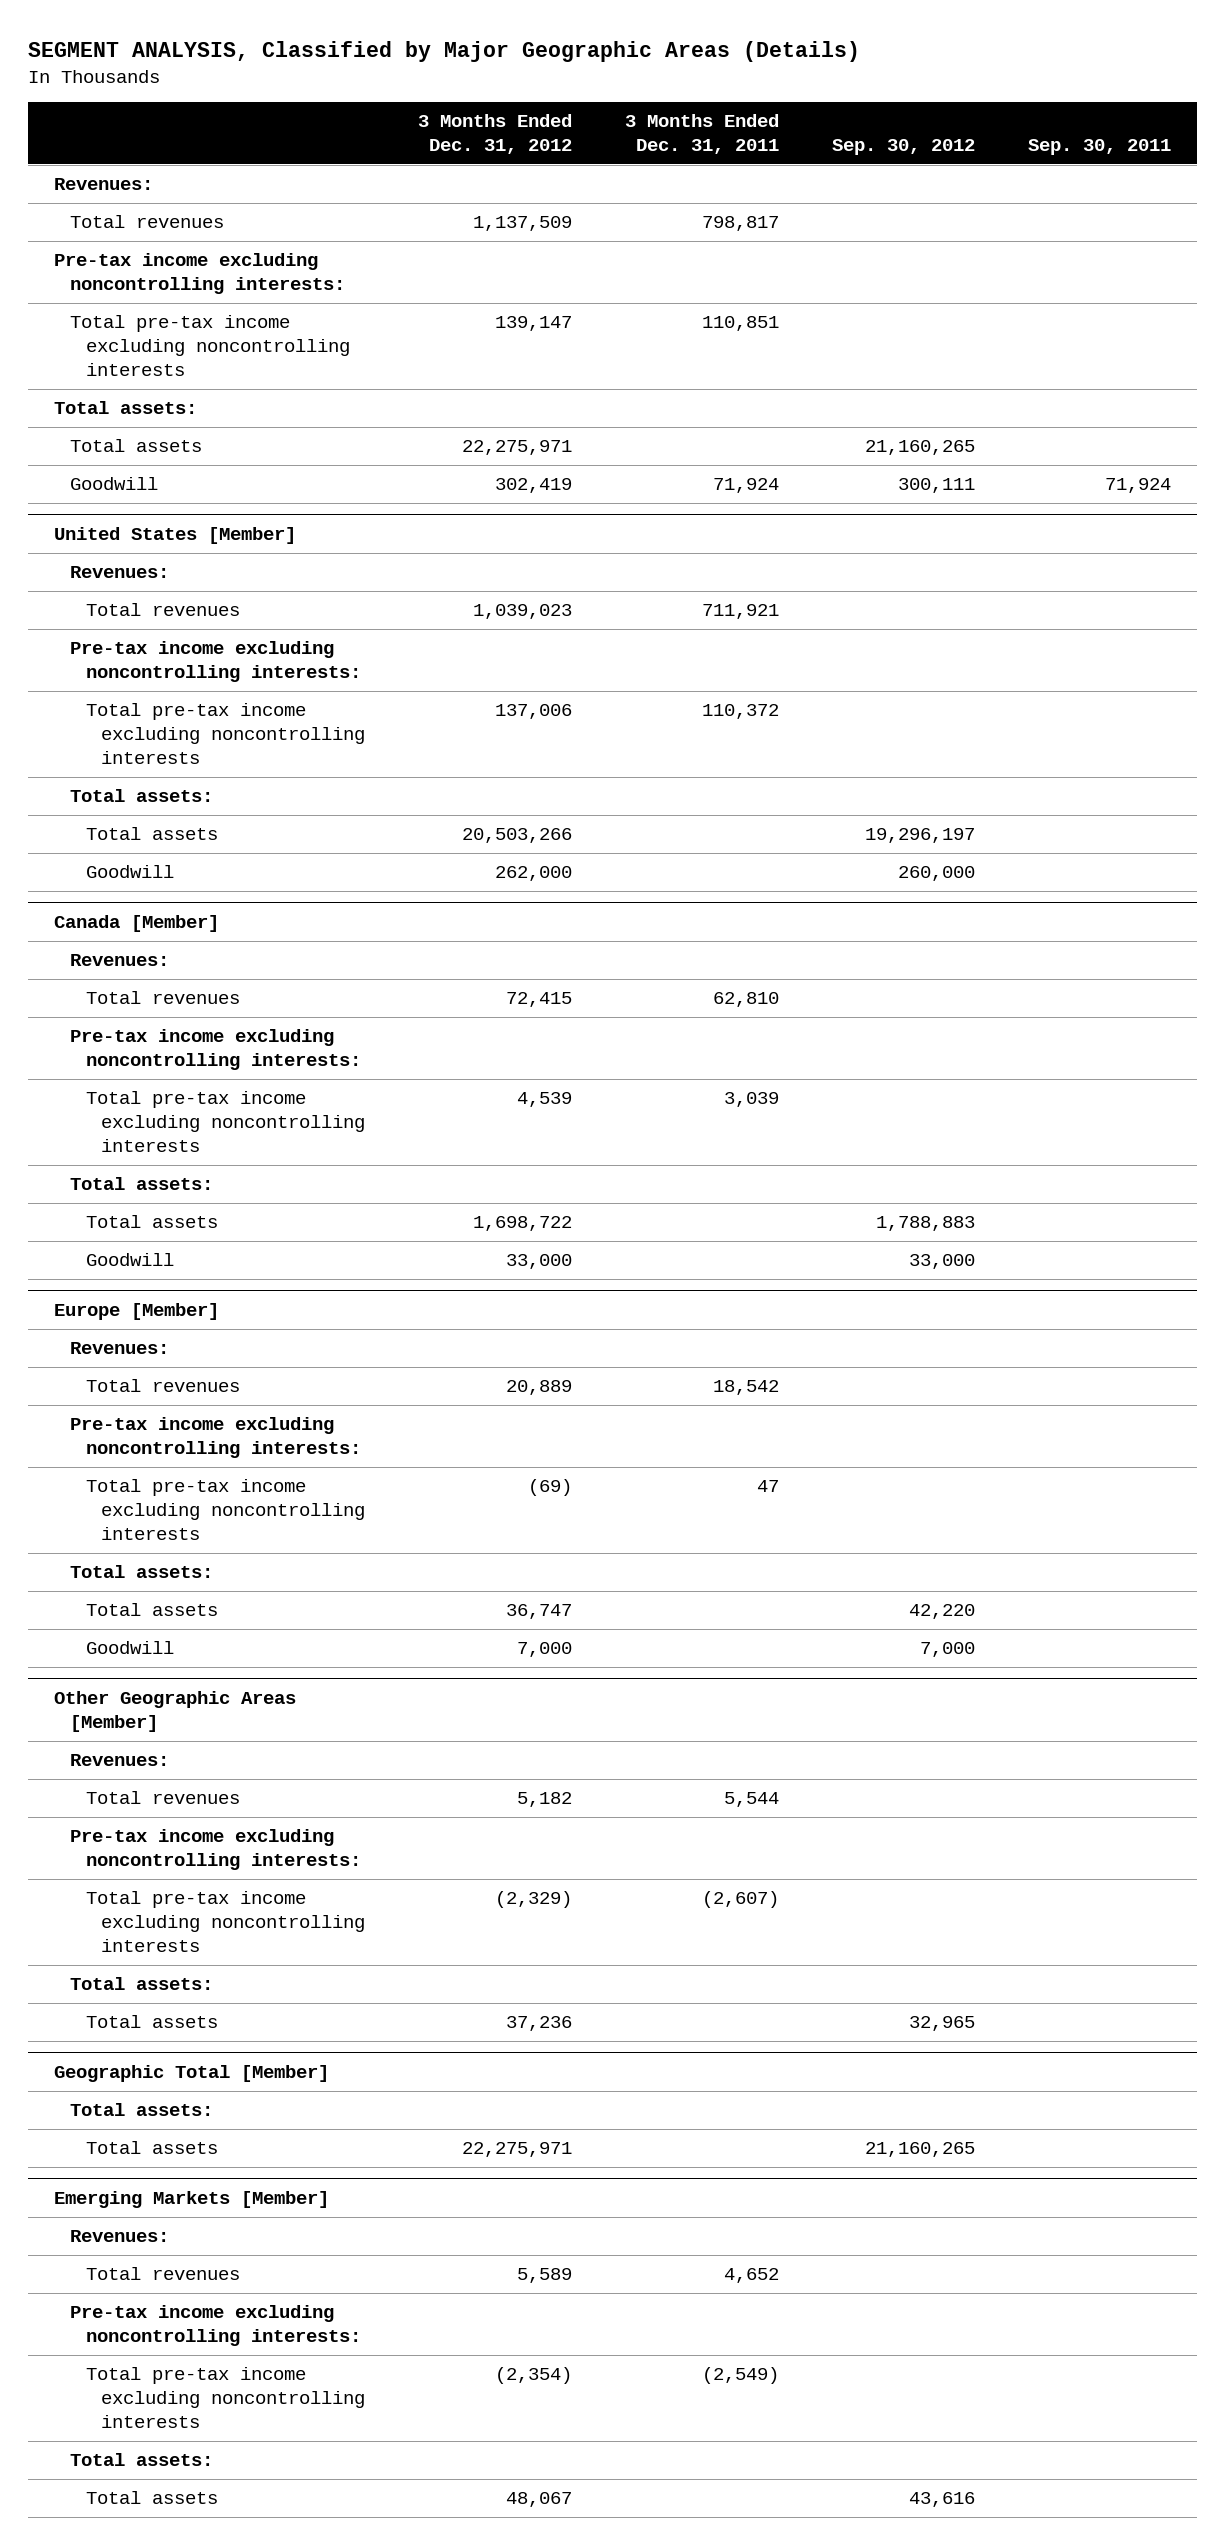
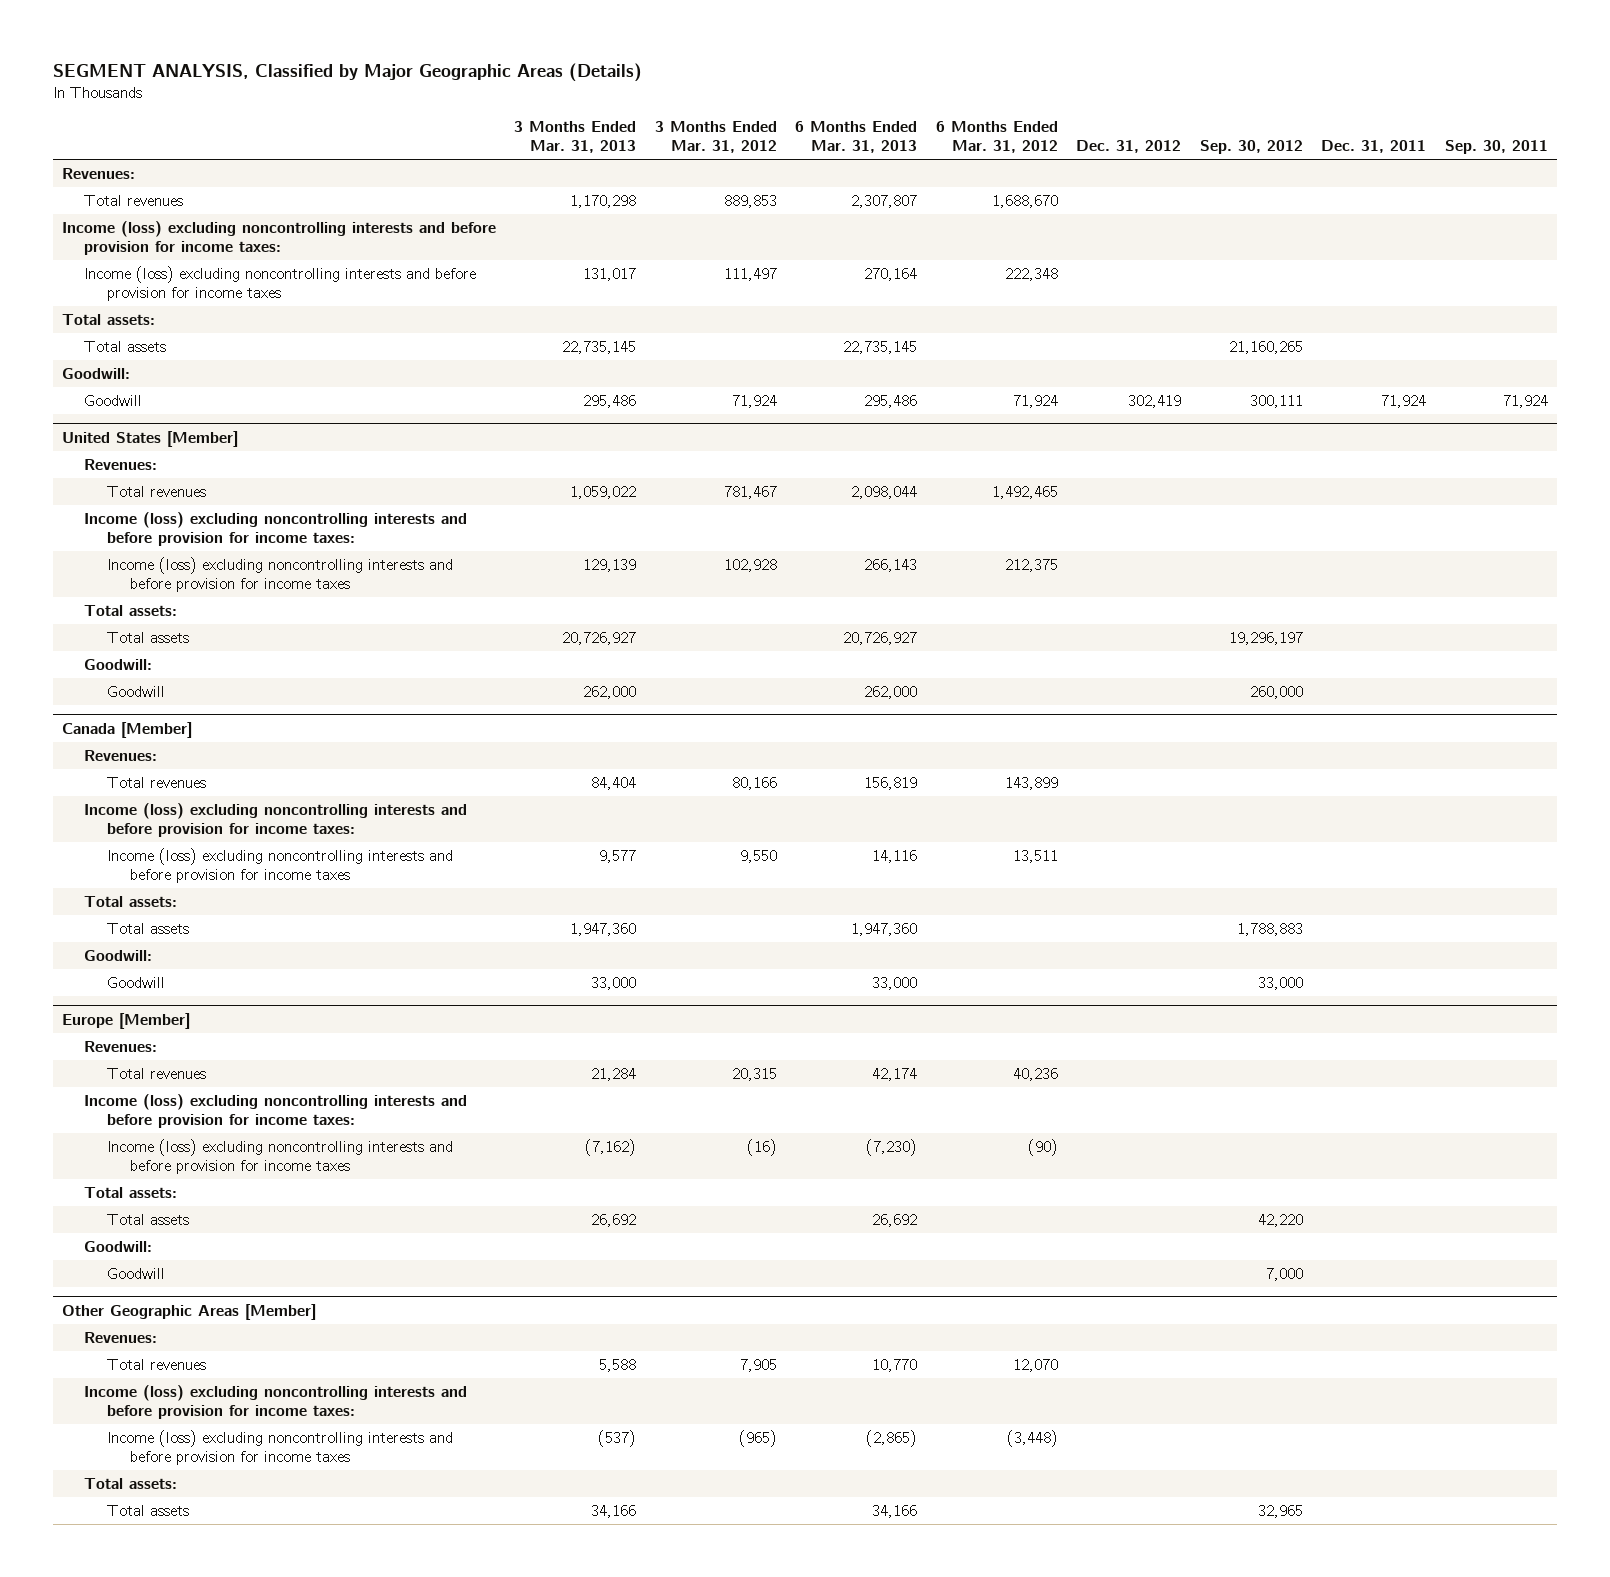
[418,113,573,154] 3 Months Ended Dec. 31, 2012 -> none
[625,113,780,154] 3 Months Ended Dec. 31, 2011 -> none
none -> [514,120,637,154] 3 Months Ended Mar. 31, 2013
none -> [654,120,777,154] 3 Months Ended Mar. 31, 2012
none -> [795,120,918,154] 6 Months Ended Mar. 31, 2013
none -> [935,120,1058,154] 6 Months Ended Mar. 31, 2012
none -> [1076,140,1182,154] Dec. 31, 2012
none -> [1321,140,1427,154] Dec. 31, 2011
[54,253,346,295] Pre-tax income excluding noncontrolling interests: -> none
[70,315,350,377] Total pre-tax income excluding noncontrolling interests -> none
none -> [61,220,496,256] Income (loss) excluding noncontrolling interests and before provision for income taxes:
none -> [84,265,477,302] Income (loss) excluding noncontrolling interests and before provision for income taxes
none -> [61,367,130,379] Goodwill:
[70,641,361,683] Pre-tax income excluding noncontrolling interests: -> none
[85,703,366,765] Total pre-tax income excluding noncontrolling interests -> none
none -> [84,511,468,547] Income (loss) excluding noncontrolling interests and before provision for income taxes:
none -> [107,556,454,593] Income (loss) excluding noncontrolling interests and before provision for income taxes
none -> [84,658,153,670] Goodwill:
[70,1029,361,1071] Pre-tax income excluding noncontrolling interests: -> none
[85,1091,366,1153] Total pre-tax income excluding noncontrolling interests -> none
none -> [84,802,468,838] Income (loss) excluding noncontrolling interests and before provision for income taxes:
none -> [107,847,454,884] Income (loss) excluding noncontrolling interests and before provision for income taxes
none -> [84,949,153,961] Goodwill:
[70,1417,361,1459] Pre-tax income excluding noncontrolling interests: -> none
[85,1479,366,1541] Total pre-tax income excluding noncontrolling interests -> none
none -> [84,1093,468,1129] Income (loss) excluding noncontrolling interests and before provision for income taxes:
none -> [107,1138,454,1175] Income (loss) excluding noncontrolling interests and before provision for income taxes
none -> [84,1240,153,1252] Goodwill:
[70,1829,361,1871] Pre-tax income excluding noncontrolling interests: -> none
[85,1891,366,1953] Total pre-tax income excluding noncontrolling interests -> none
none -> [84,1384,468,1420] Income (loss) excluding noncontrolling interests and before provision for income taxes:
none -> [107,1429,454,1466] Income (loss) excluding noncontrolling interests and before provision for income taxes
[54,2065,330,2083] Geographic Total [Member] -> none
[70,2103,214,2117] Total assets: -> none
[85,2141,218,2155] Total assets -> none
[54,2191,330,2209] Emerging Markets [Member] -> none
[70,2230,170,2243] Revenues: -> none
[85,2267,240,2281] Total revenues -> none
[70,2305,361,2347] Pre-tax income excluding noncontrolling interests: -> none
[85,2367,366,2429] Total pre-tax income excluding noncontrolling interests -> none
[70,2453,214,2467] Total assets: -> none
[85,2491,218,2505] Total assets -> none

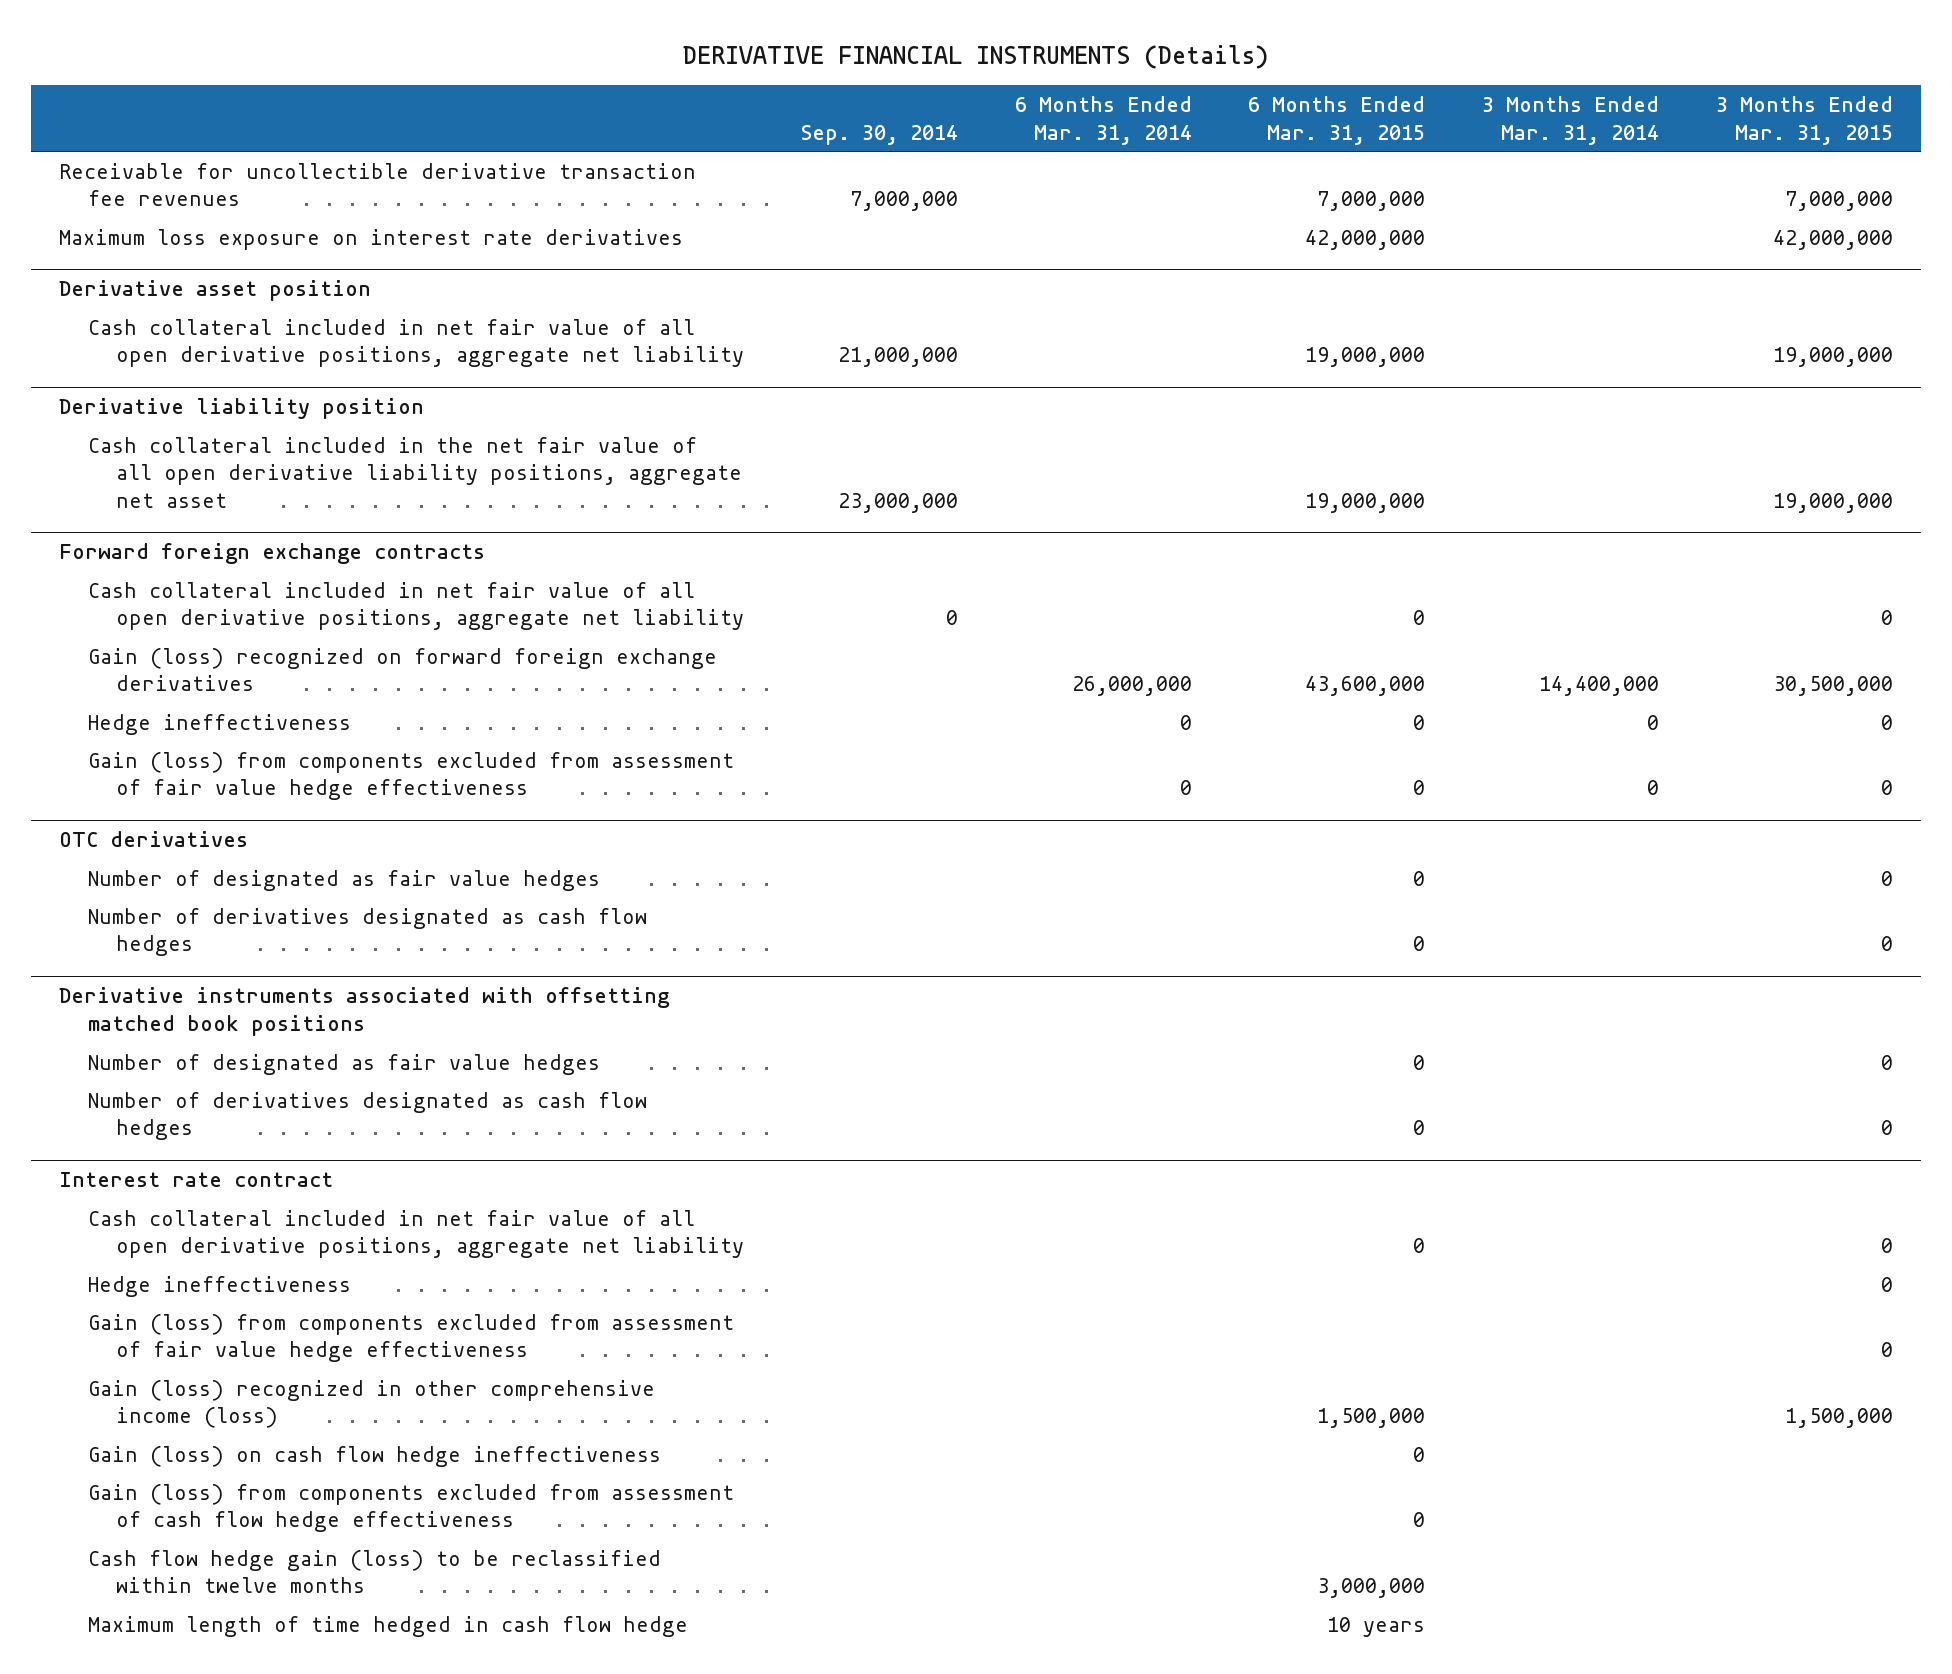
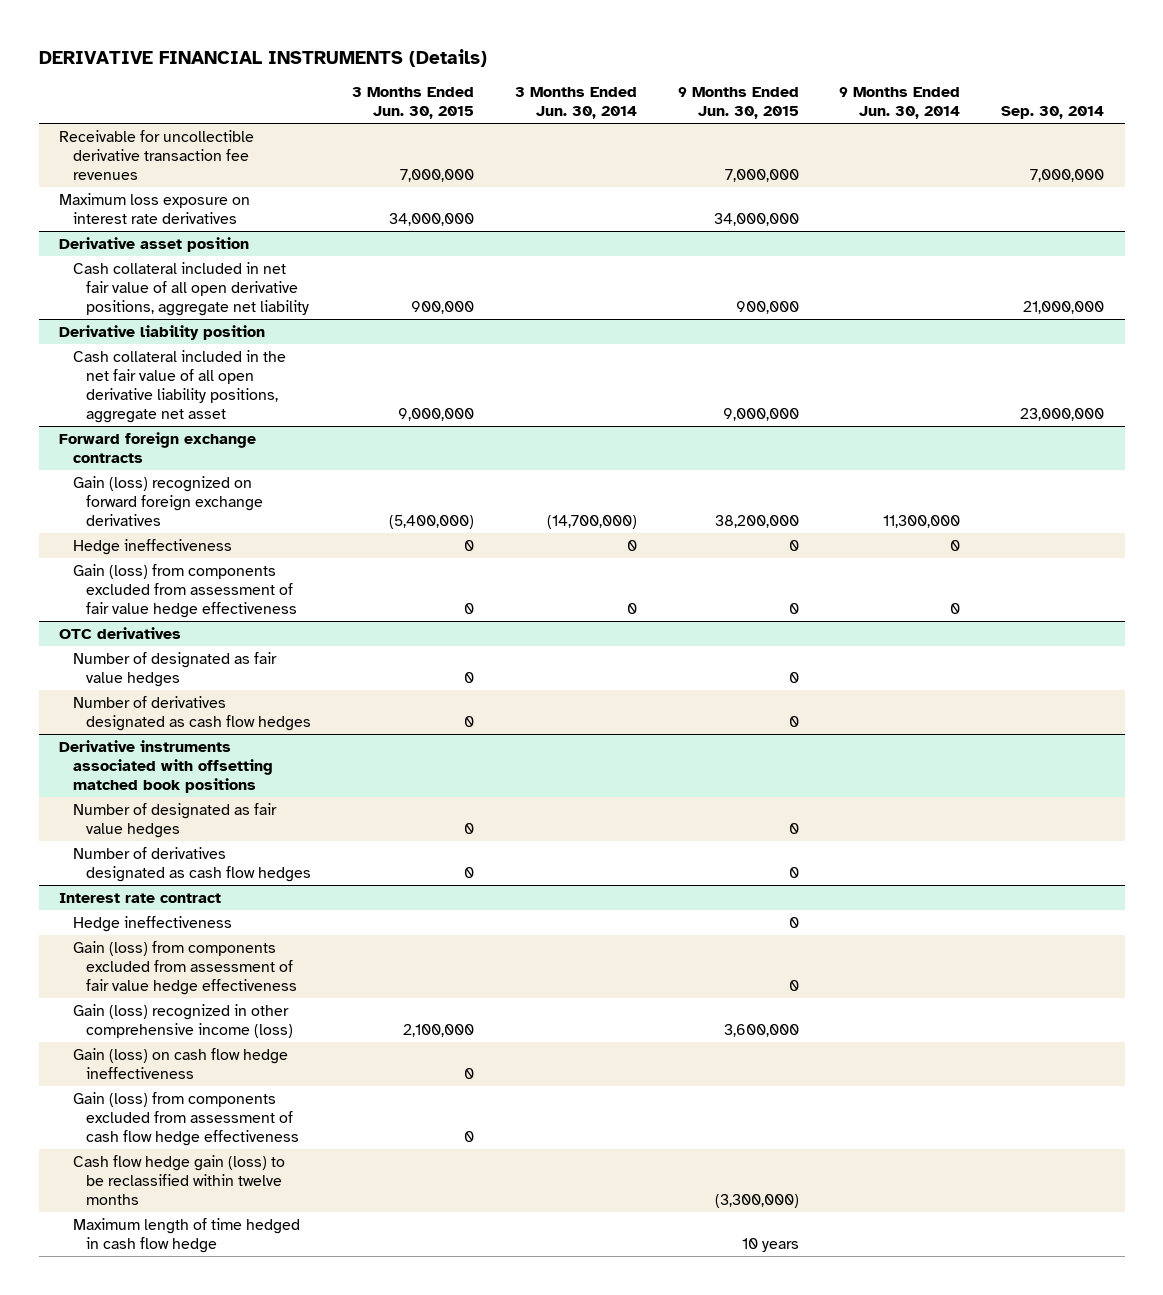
[1014,95,1192,145] 6 Months Ended Mar. 31, 2014 -> none
[1248,95,1426,145] 6 Months Ended Mar. 31, 2015 -> none
[1481,95,1659,145] 3 Months Ended Mar. 31, 2014 -> none
[1715,95,1893,145] 3 Months Ended Mar. 31, 2015 -> none
none -> [352,87,475,120] 3 Months Ended Jun. 30, 2015
none -> [514,87,637,120] 3 Months Ended Jun. 30, 2014
none -> [677,87,799,120] 9 Months Ended Jun. 30, 2015
none -> [839,87,961,120] 9 Months Ended Jun. 30, 2014
[87,581,744,631] Cash collateral included in net fair value of all open derivative positions, aggregate net liability -> none
[87,1209,744,1259] Cash collateral included in net fair value of all open derivative positions, aggregate net liability -> none

